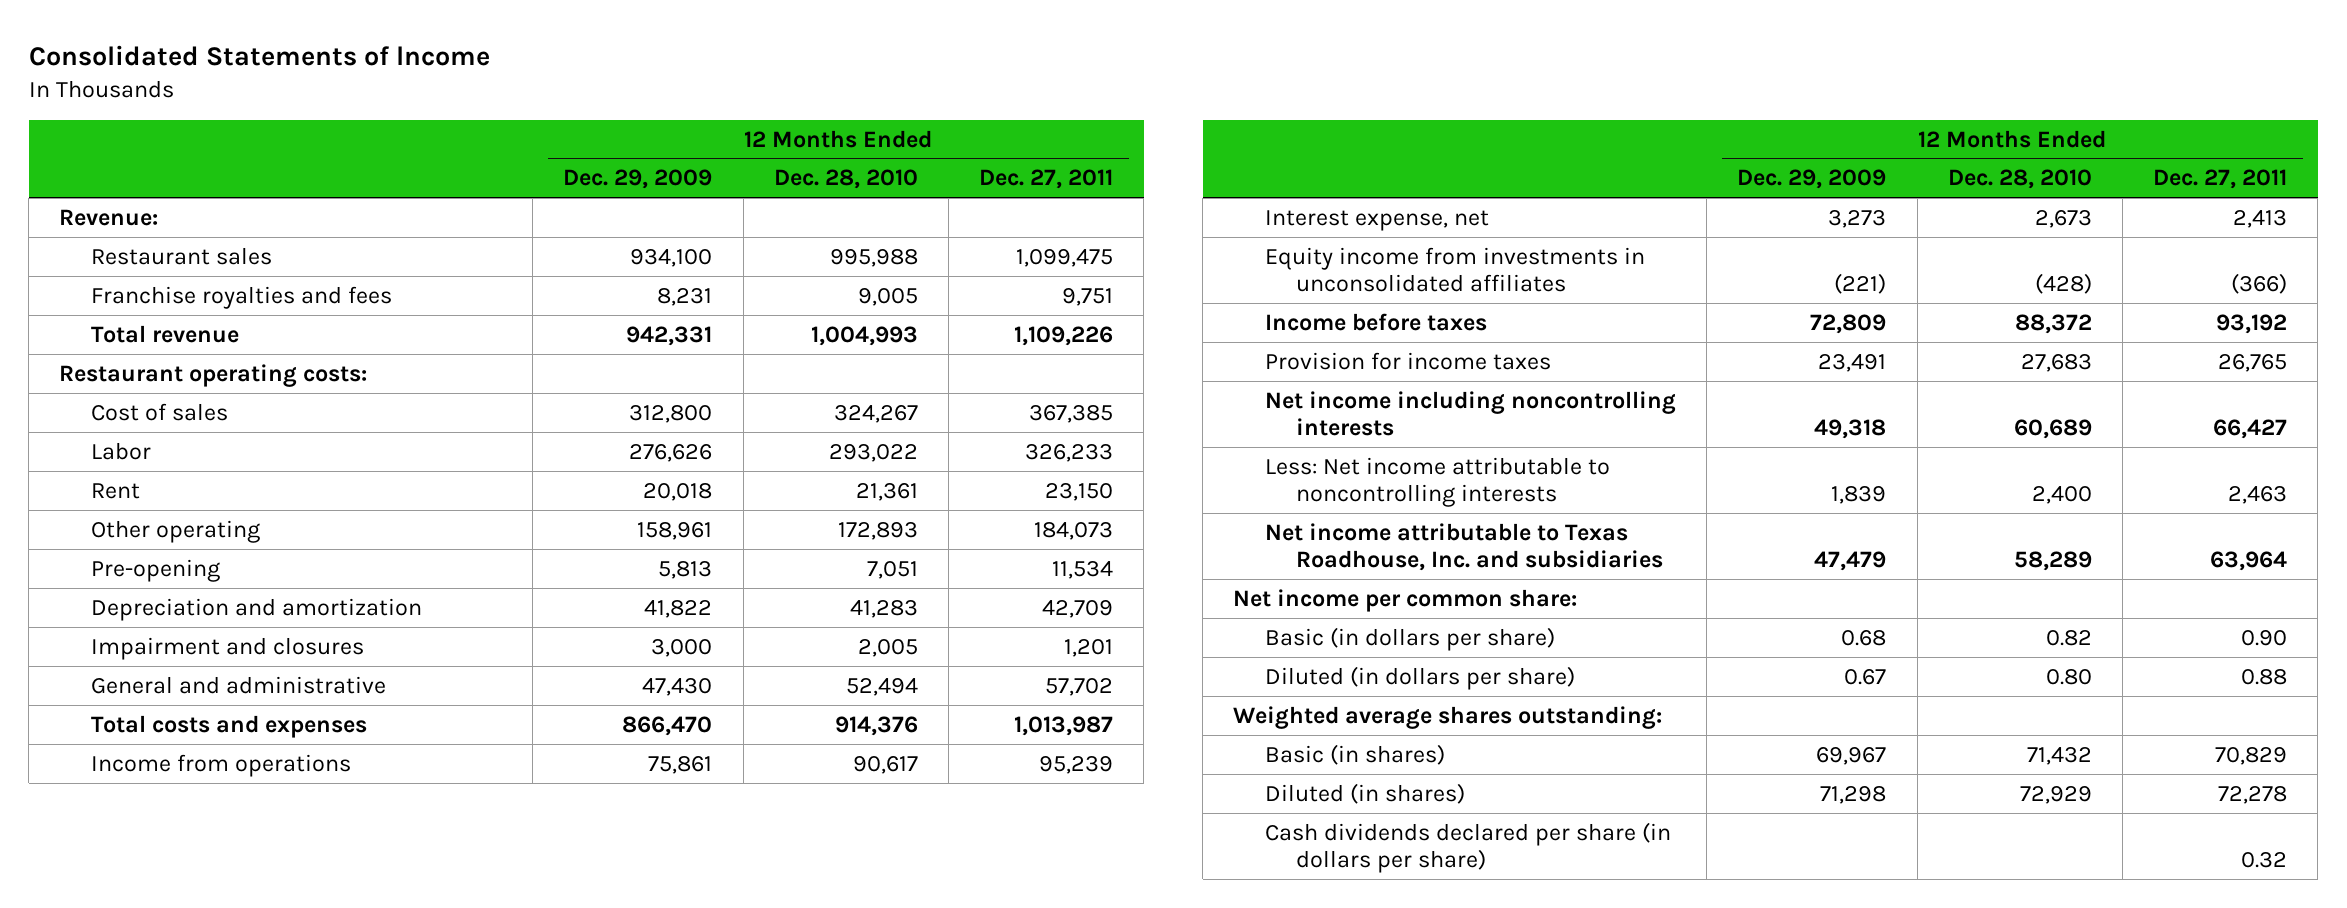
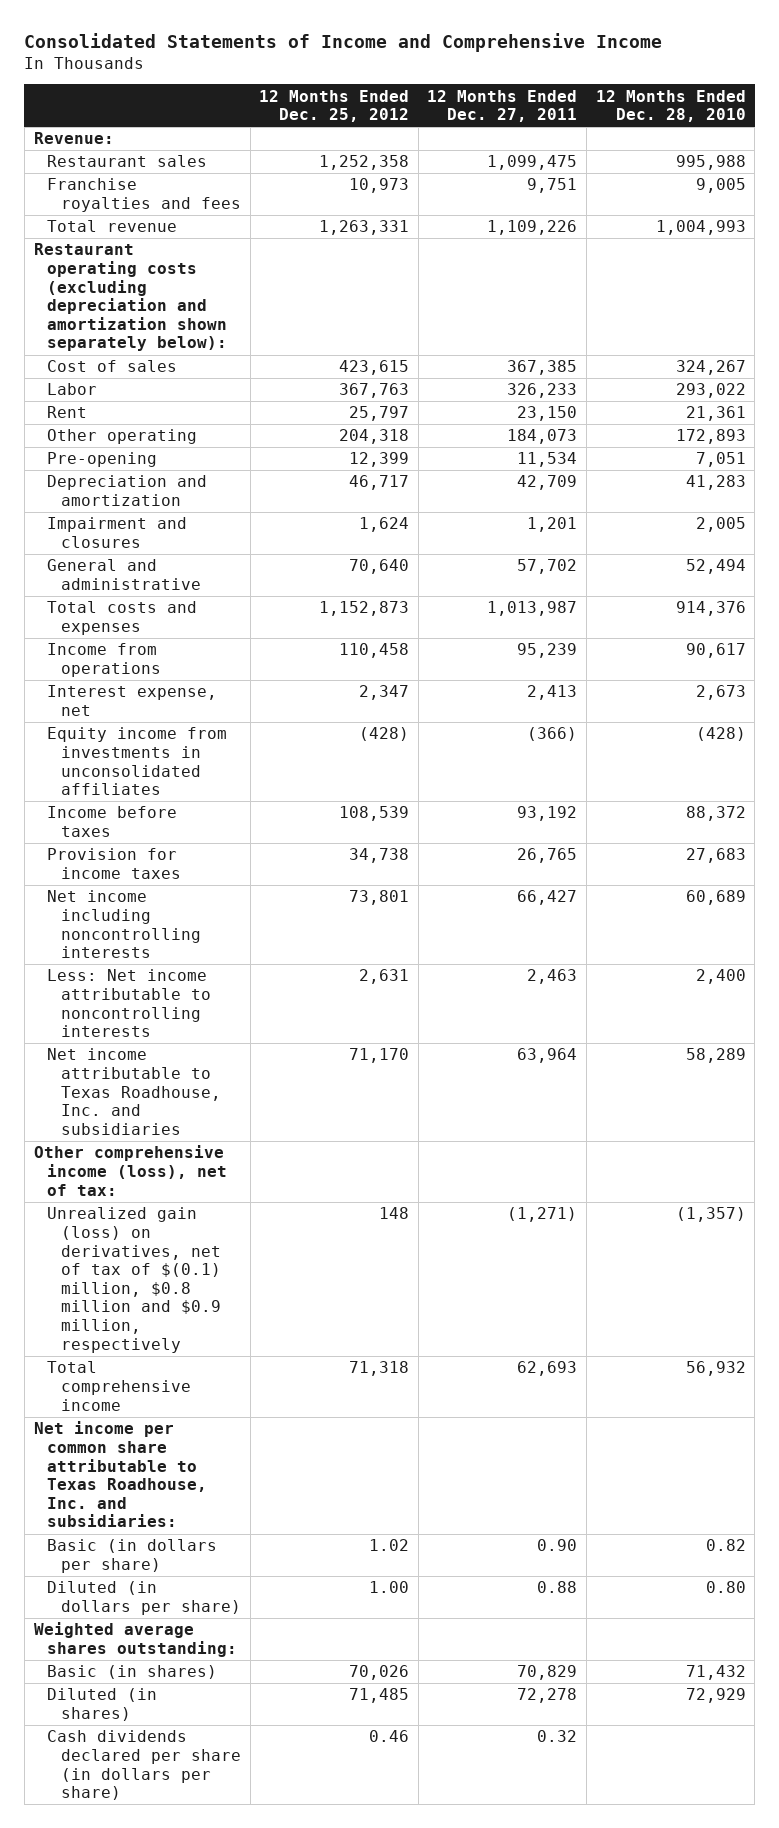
[28,45,490,67] Consolidated Statements of lncome -> [24,33,663,53] Consolidated Statements of Income and Comprehensive Income
[563,169,713,190] Dec. 29, 2009 -> none
none -> [259,89,410,123] 12 Months Ended Dec. 25, 2012
[59,363,368,387] Restaurant operating costs: -> [33,243,228,352] Restaurant operating costs (excluding depreciation and amortization shown separately below):
none -> [33,1145,228,1196] Other comprehensive income (loss), net of tax:
none -> [47,1207,222,1353] Unrealized gain (loss) on derivatives, net of tax of $(0.1) million, $0.8 million and $0.9 million, respectively
none -> [47,1361,192,1411] Total comprehensive income
[1233,588,1578,612] Net income per common share: -> [33,1421,208,1528] Net income per common share attributable to Texas Roadhouse, Inc. and subsidiaries:

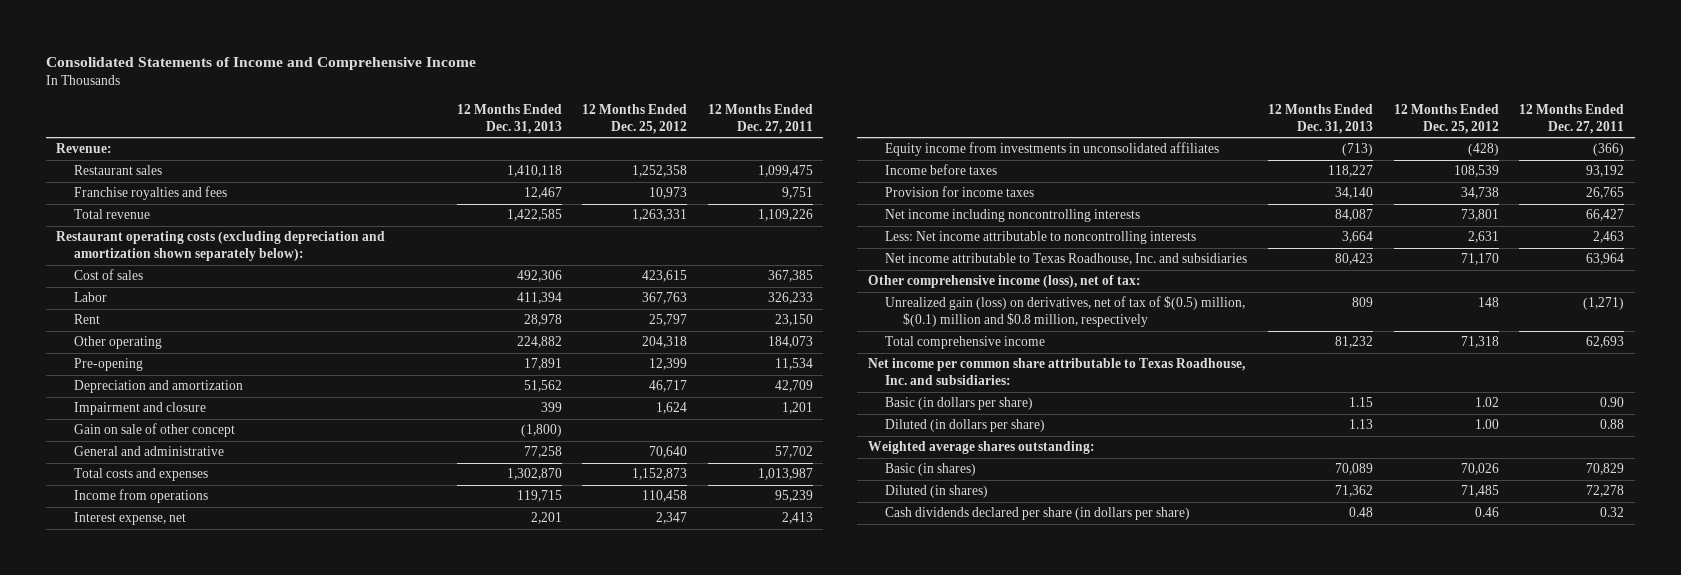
[595,89,746,123] 12 Months Ended Dec. 28, 2010 -> none
none -> [456,103,562,134] 12 Months Ended Dec. 31, 2013
[47,517,188,548] Impairment and closures -> [73,402,206,416] Impairment and closure
none -> [73,423,235,438] Gain on sale of other concept
[47,1207,222,1353] Unrealized gain (loss) on derivatives, net of tax of $(0.1) million, $0.8 million and $0.9 million, respectively -> [885,296,1246,328] Unrealized gain (loss) on derivatives, net of tax of $(0.5) million, $(0.1) million and $0.8 million, respectively

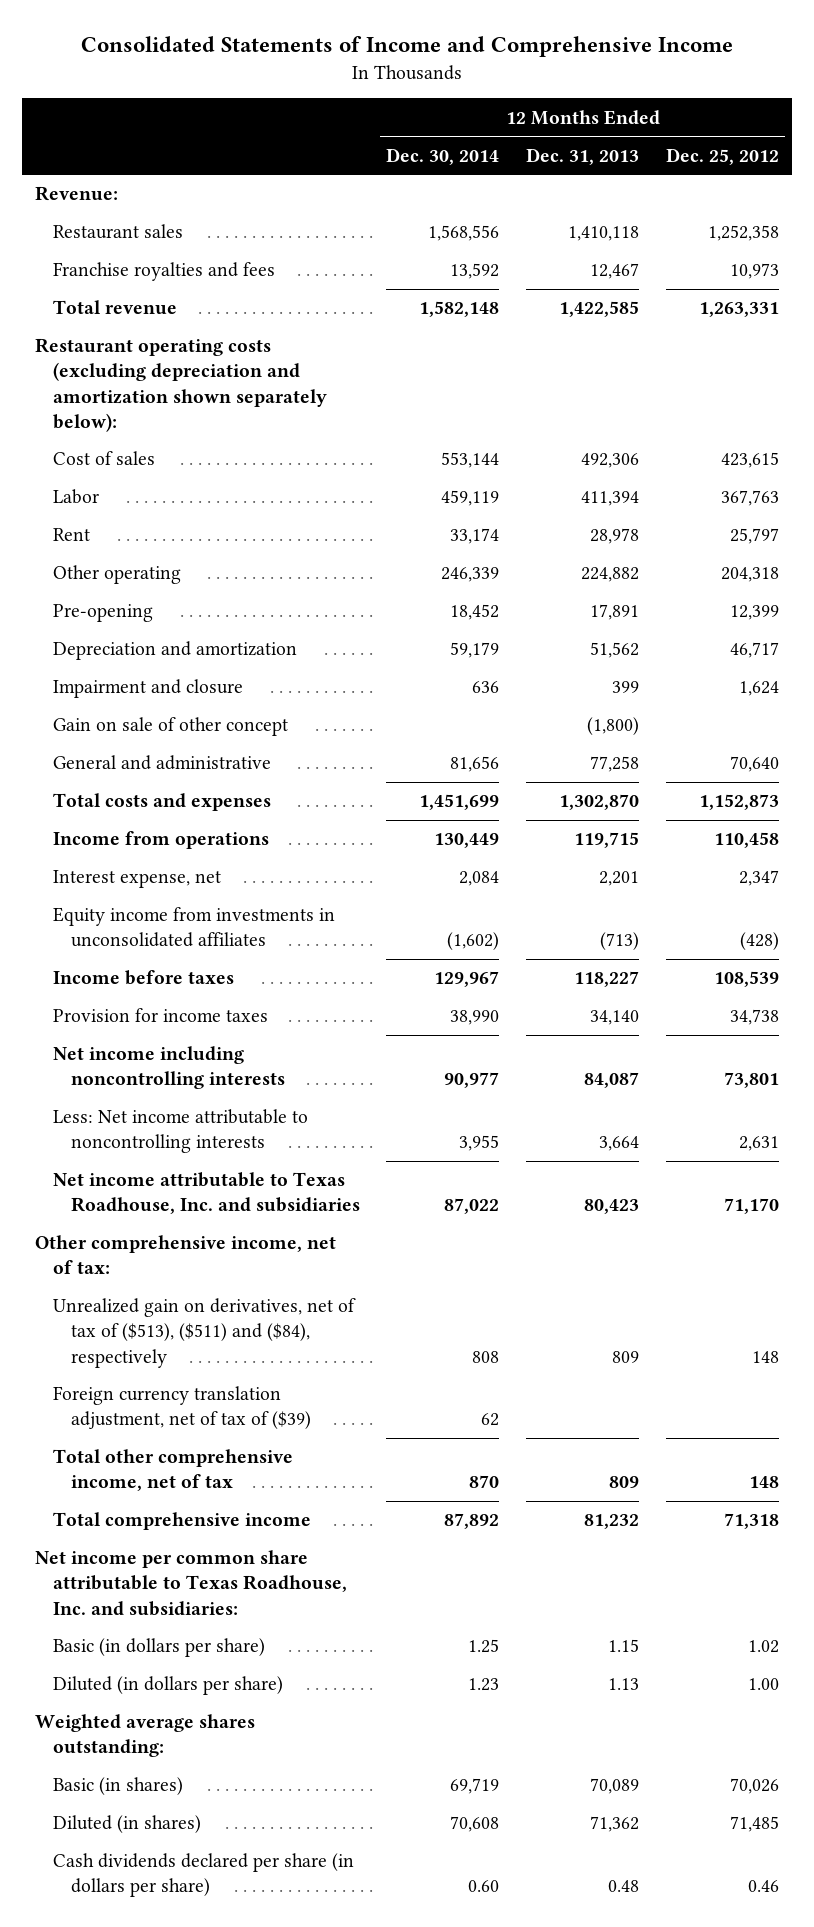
[708,103,814,134] 12 Months Ended Dec. 27, 2011 -> none
none -> [386,147,500,165] Dec. 30, 2014
[867,275,1141,289] Other comprehensive income (loss), net of tax: -> [35,1235,337,1275] Other comprehensive income, net of tax:
[885,296,1246,328] Unrealized gain (loss) on derivatives, net of tax of $(0.5) million, $(0.1) million and $0.8 million, respectively -> [52,1298,356,1368] Unrealized gain on derivatives, net of tax of ($513), ($511) and ($84), respectively
none -> [52,1386,311,1430] Foreign currency translation adjustment, net of tax of ($39)
none -> [52,1449,293,1492] Total other comprehensive income, net of tax

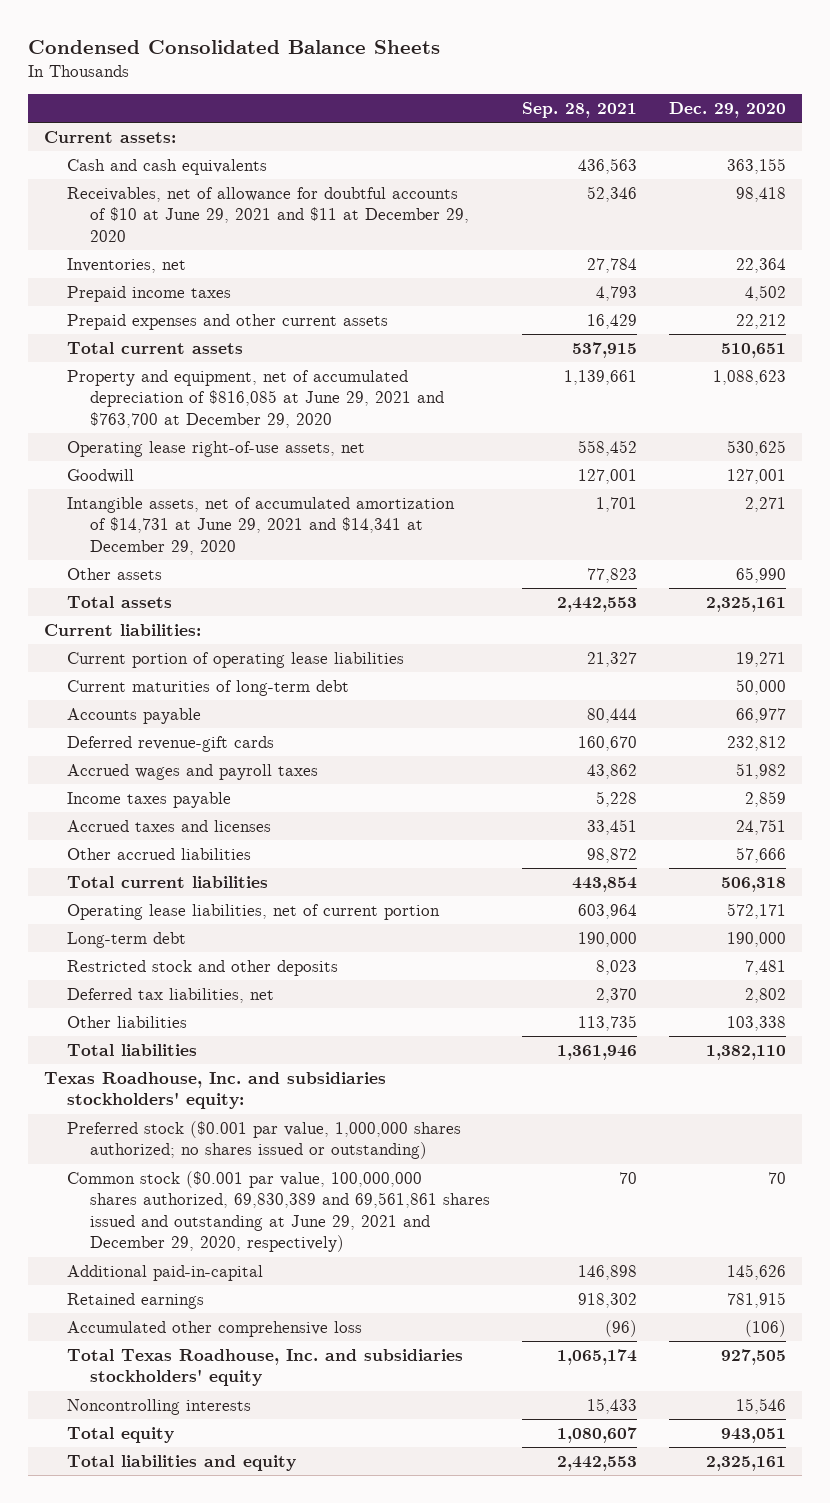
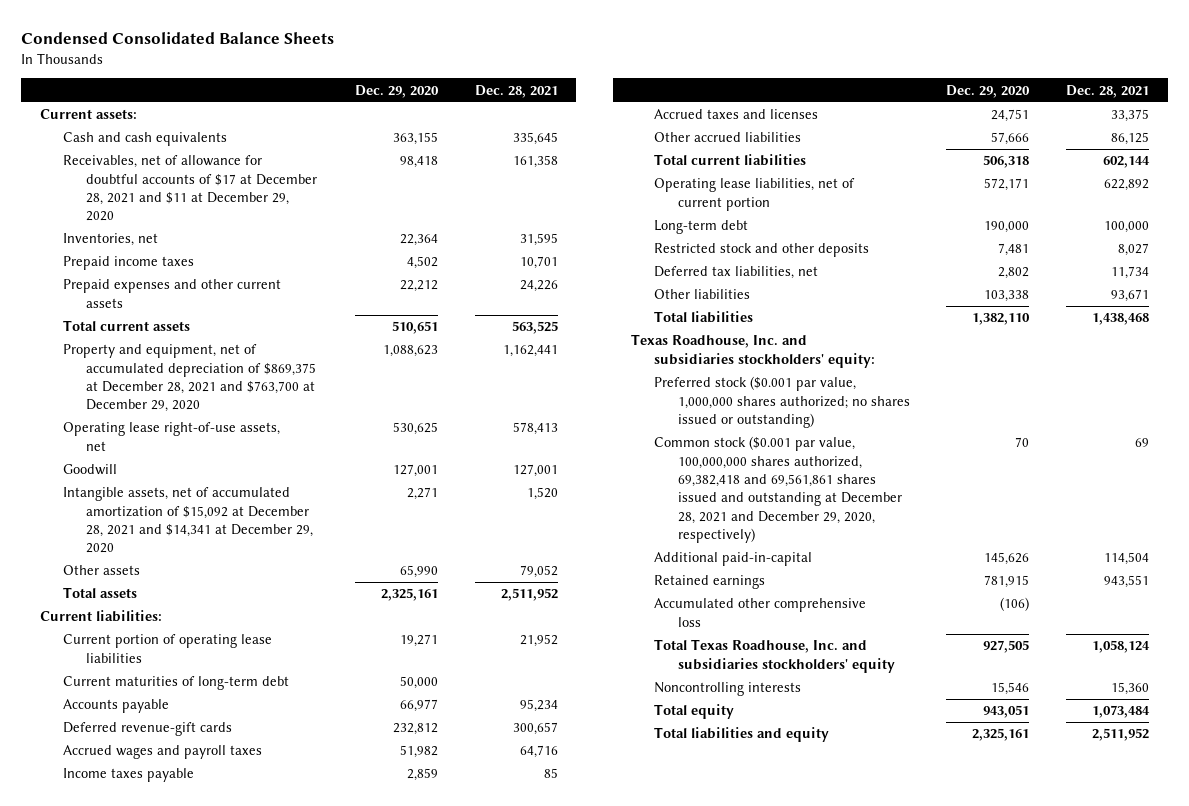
[521,101,637,118] Sep. 28, 2021 -> none
none -> [474,84,558,98] Dec. 28, 2021
[67,186,469,242] Receivables, net of allowance for doubtful accounts of $10 at June 29, 2021 and $11 at December 29, 2020 -> [62,155,318,222] Receivables, net of allowance for doubtful accounts of $17 at December 28, 2021 and $11 at December 29, 2020
[67,369,444,428] Property and equipment, net of accumulated depreciation of $816,085 at June 29, 2021 and $763,700 at December 29, 2020 -> [62,344,317,413] Property and equipment, net of accumulated depreciation of $869,375 at December 28, 2021 and $763,700 at December 29, 2020
[67,496,456,555] Intangible assets, net of accumulated amortization of $14,731 at June 29, 2021 and $14,341 at December 29, 2020 -> [62,487,314,554] Intangible assets, net of accumulated amortization of $15,092 at December 28, 2021 and $14,341 at December 29, 2020
[67,1170,490,1253] Common stock ($0.001 par value, 100,000,000 shares authorized, 69,830,389 and 69,561,861 shares issued and outstanding at June 29, 2021 and December 29, 2020, respectively) -> [654,436,902,544] Common stock ($0.001 par value, 100,000,000 shares authorized, 69,382,418 and 69,561,861 shares issued and outstanding at December 28, 2021 and December 29, 2020, respectively)

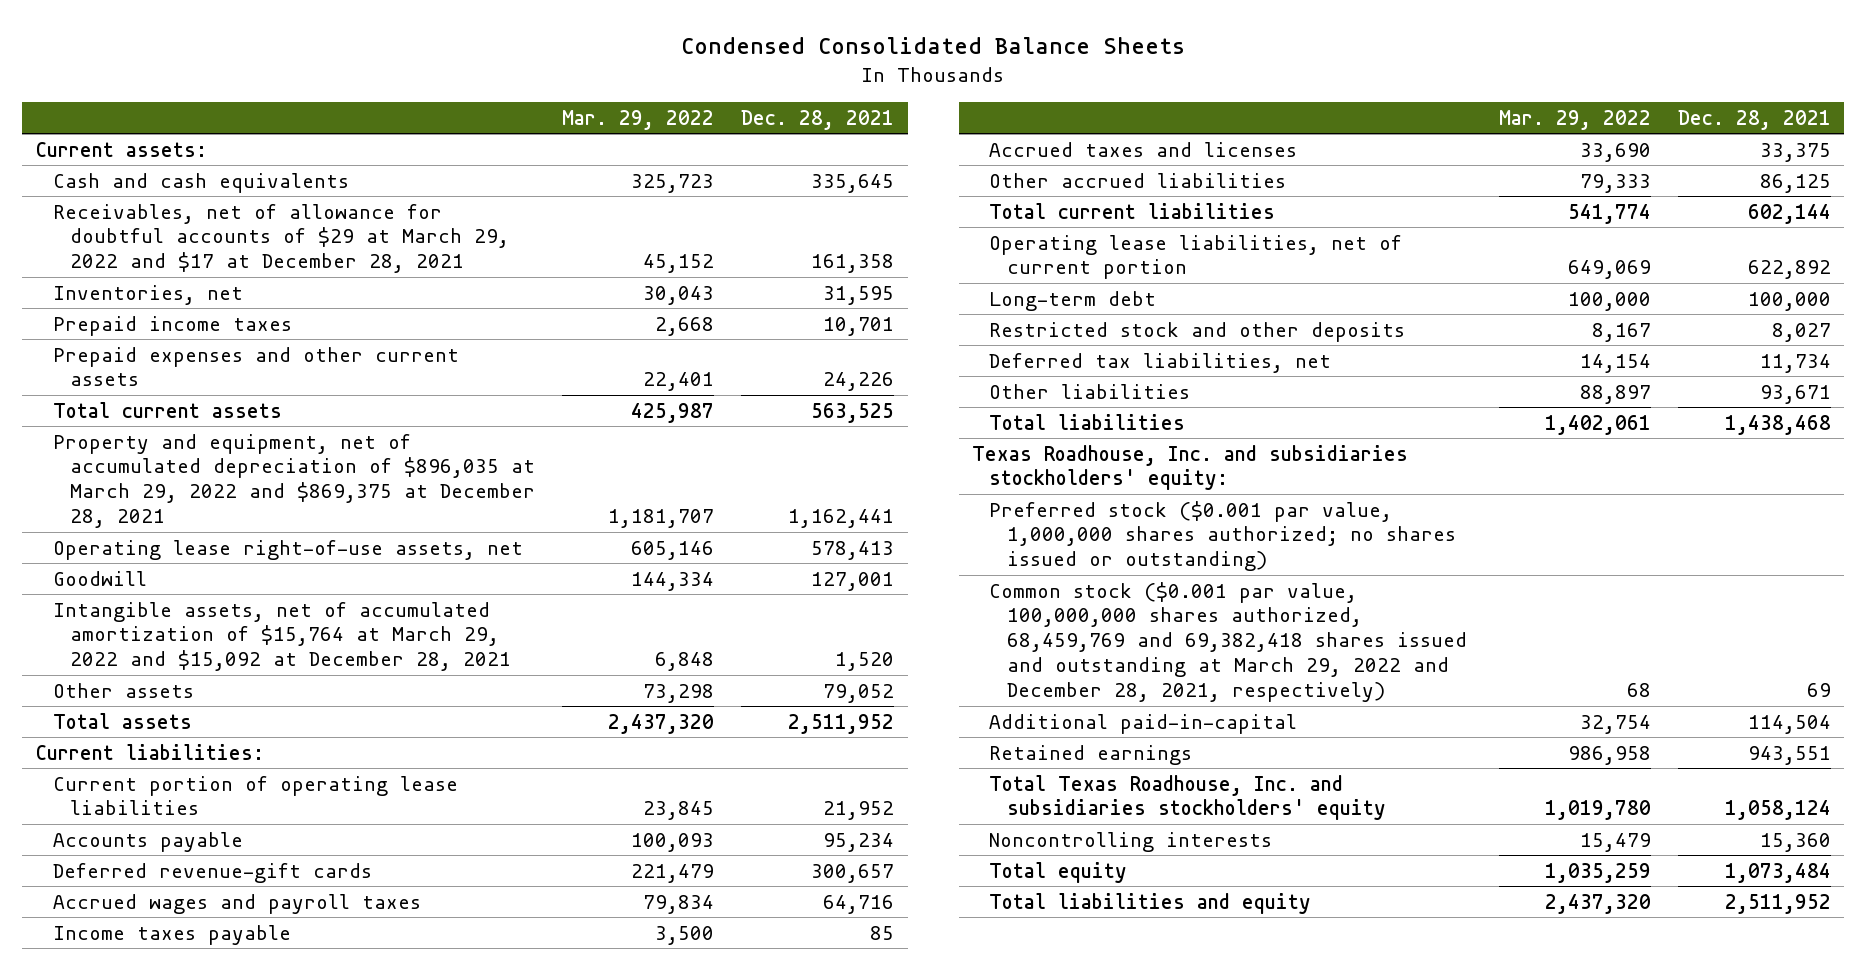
[354,84,439,98] Dec. 29, 2020 -> none
none -> [562,109,715,130] Mar. 29, 2022
[62,155,318,222] Receivables, net of allowance for doubtful accounts of $17 at December 28, 2021 and $11 at December 29, 2020 -> [52,203,510,274] Receivables, net of allowance for doubtful accounts of $29 at March 29, 2022 and $17 at December 28, 2021
[62,344,317,413] Property and equipment, net of accumulated depreciation of $869,375 at December 28, 2021 and $763,700 at December 29, 2020 -> [52,433,536,529] Property and equipment, net of accumulated depreciation of $896,035 at March 29, 2022 and $869,375 at December 28, 2021
[62,487,314,554] Intangible assets, net of accumulated amortization of $15,092 at December 28, 2021 and $14,341 at December 29, 2020 -> [52,601,512,672] Intangible assets, net of accumulated amortization of $15,764 at March 29, 2022 and $15,092 at December 28, 2021
[62,676,289,691] Current maturities of long-term debt -> none
[654,436,902,544] Common stock ($0.001 par value, 100,000,000 shares authorized, 69,382,418 and 69,561,861 shares issued and outstanding at December 28, 2021 and December 29, 2020, respectively) -> [989,581,1467,703] Common stock ($0.001 par value, 100,000,000 shares authorized, 68,459,769 and 69,382,418 shares issued and outstanding at March 29, 2022 and December 28, 2021, respectively)
[654,598,867,627] Accumulated other comprehensive loss -> none

